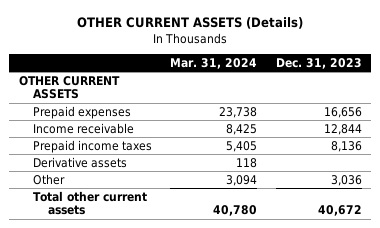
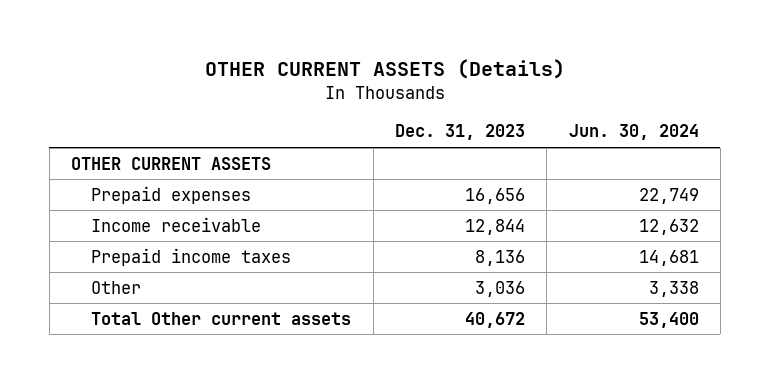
[170,57,258,69] Mar. 31, 2024 -> none
none -> [568,124,699,141] Jun. 30, 2024
[33,156,128,168] Derivative assets -> none
[33,190,148,216] Total other current assets -> [91,311,352,325] Total Other current assets

